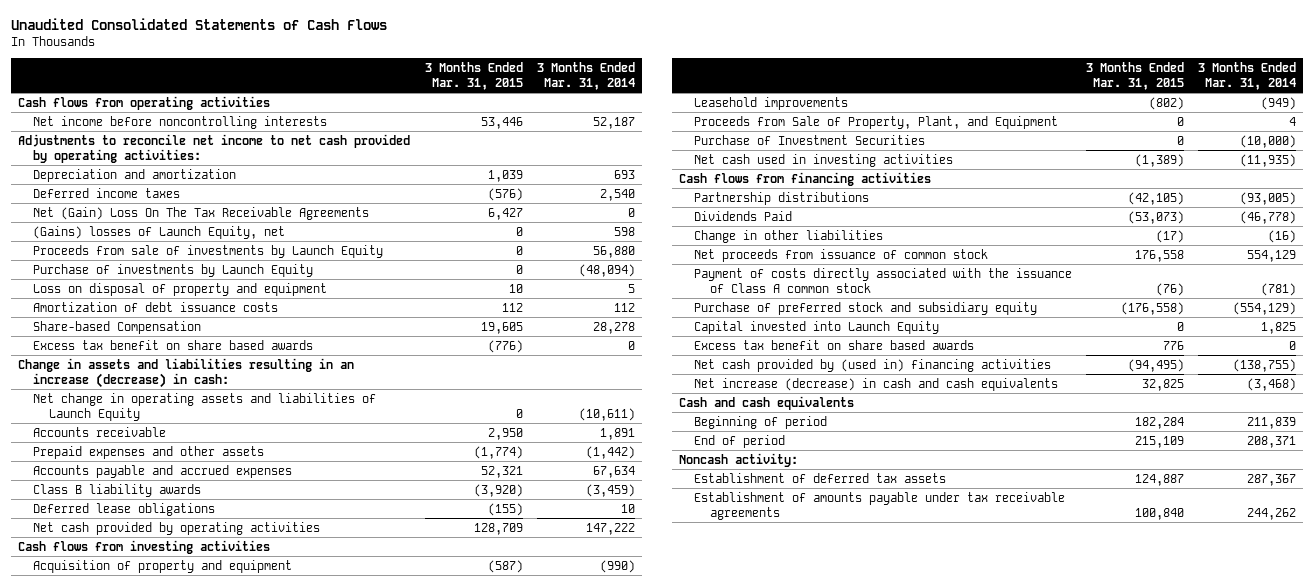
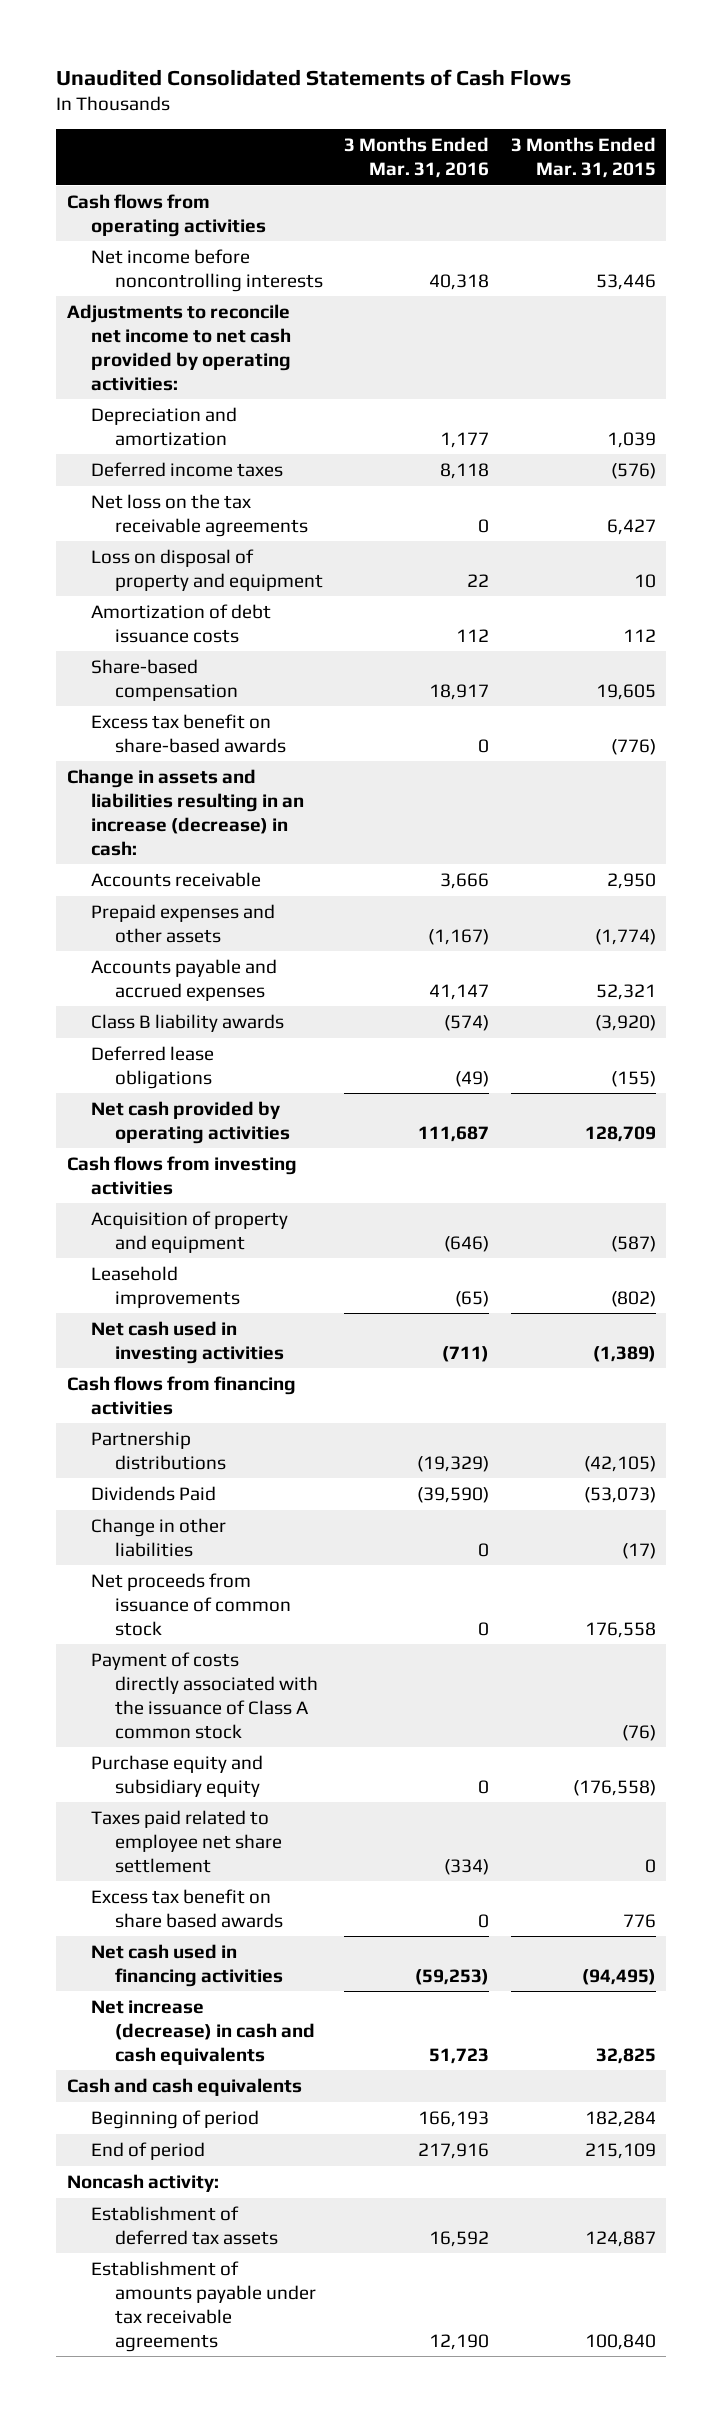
[536,62,635,91] 3 Months Ended Mar. 31, 2014 -> none
none -> [344,137,490,178] 3 Months Ended Mar. 31, 2016
[33,225,286,239] (Gains) losses of Launch Equity, net -> none
[33,244,384,258] Proceeds from sale of investments by Launch Equity -> none
[33,263,314,277] Purchase of investments by Launch Equity -> none
[33,206,370,220] Net (Gain) Loss On The Tax Receivable Agreements -> [90,493,308,537] Net loss on the tax receivable agreements
[33,320,202,334] Share-based Compensation -> [90,658,238,701] Share-based compensation
[33,339,314,350] Excess tax benefit on share based awards -> [90,713,286,753] Excess tax benefit on share-based awards
[33,392,377,421] Net change in operating assets and liabilities of Launch Equity -> none
[694,115,1059,129] Proceeds from Sale of Property, Plant, and Equipment -> none
[694,134,926,145] Purchase of Investment Securities -> none
[694,320,940,334] Capital invested into Launch Equity -> none
[694,301,1038,315] Purchase of preferred stock and subsidiary equity -> [90,1754,263,1797] Purchase equity and subsidiary equity
none -> [90,1809,282,1873] Taxes paid related to employee net share settlement
[694,358,1052,372] Net cash provided by (used in) financing activities -> [90,1943,283,1987] Net cash used in financing activities

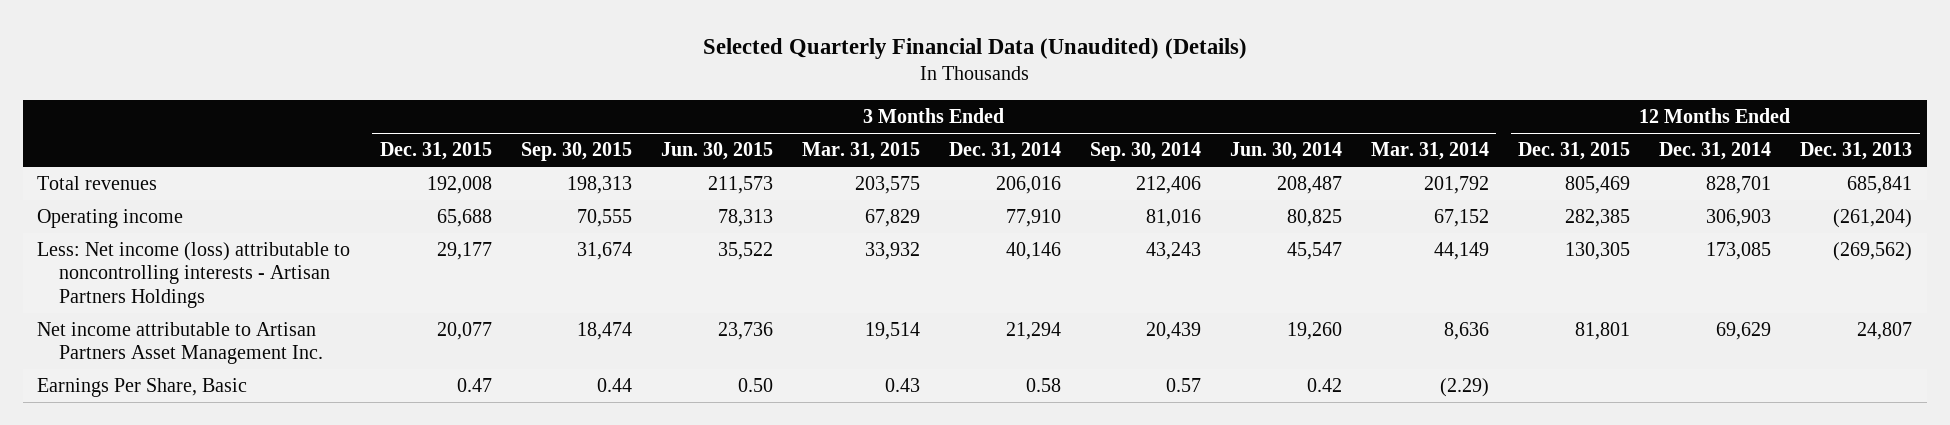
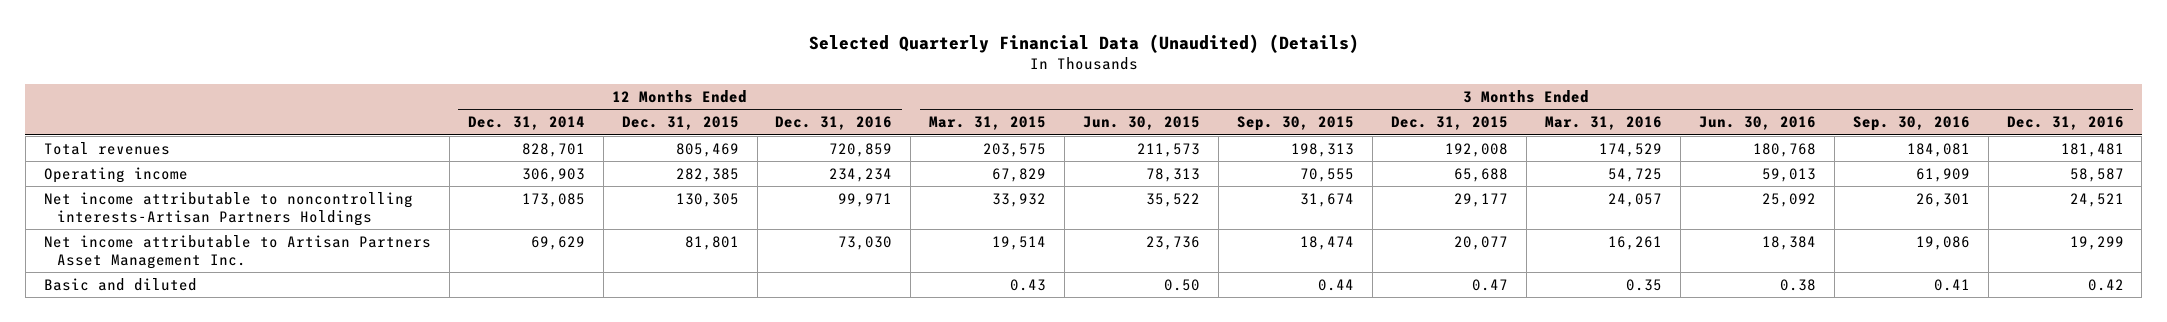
[948,142,1061,161] Dec. 31, 2014 -> none
[1090,142,1202,162] Sep. 30, 2014 -> none
[1230,142,1343,161] Jun. 30, 2014 -> none
[1371,142,1490,161] Mar. 31, 2014 -> none
[1800,142,1913,161] Dec. 31, 2013 -> none
none -> [775,116,893,131] Dec. 31, 2016
none -> [1544,116,1662,131] Mar. 31, 2016
none -> [1698,116,1816,131] Jun. 30, 2016
none -> [1852,116,1970,132] Sep. 30, 2016
none -> [2006,116,2124,131] Dec. 31, 2016
[37,241,351,308] Less: Net income (loss) attributable to noncontrolling interests - Artisan Partners Holdings -> [43,191,413,226] Net income attributable to noncontrolling interests-Artisan Partners Holdings
[37,377,248,397] Earnings Per Share, Basic -> [43,277,197,291] Basic and diluted

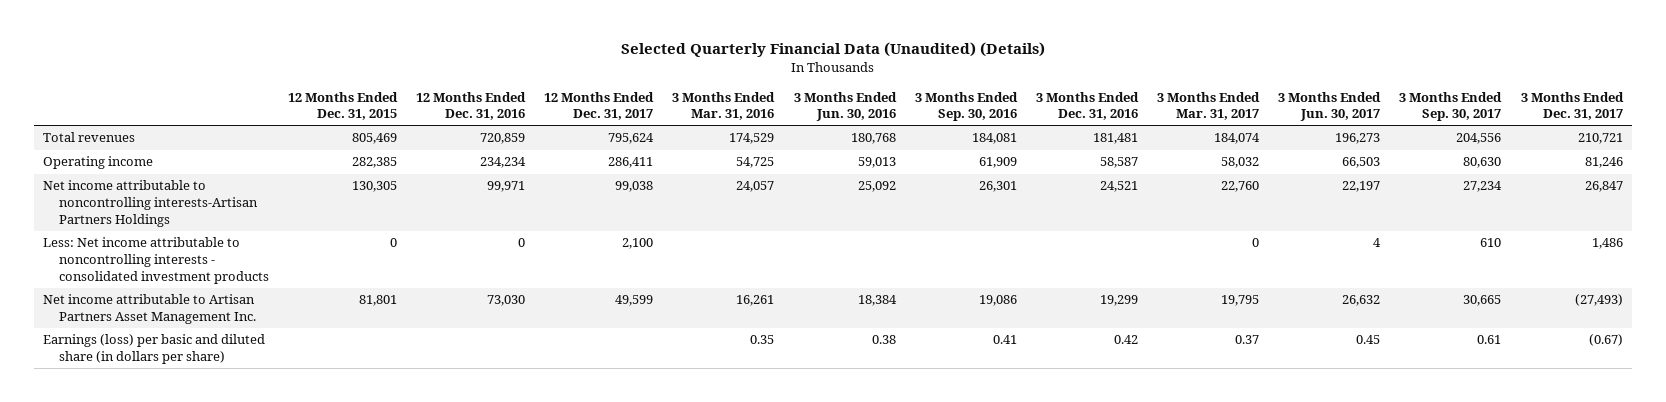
[467,116,585,131] Dec. 31, 2014 -> none
[929,116,1047,131] Mar. 31, 2015 -> none
[1083,116,1201,131] Jun. 30, 2015 -> none
[1237,116,1355,132] Sep. 30, 2015 -> none
[1390,116,1508,131] Dec. 31, 2015 -> none
none -> [544,91,655,121] 12 Months Ended Dec. 31, 2017
none -> [1157,91,1261,121] 3 Months Ended Mar. 31, 2017
none -> [1278,91,1382,122] 3 Months Ended Jun. 30, 2017
none -> [1399,91,1503,122] 3 Months Ended Sep. 30, 2017
none -> [1520,91,1624,121] 3 Months Ended Dec. 31, 2017
none -> [43,237,269,285] Less: Net income attributable to noncontrolling interests - consolidated investment products
[43,277,197,291] Basic and diluted -> [43,334,266,365] Earnings (loss) per basic and diluted share (in dollars per share)

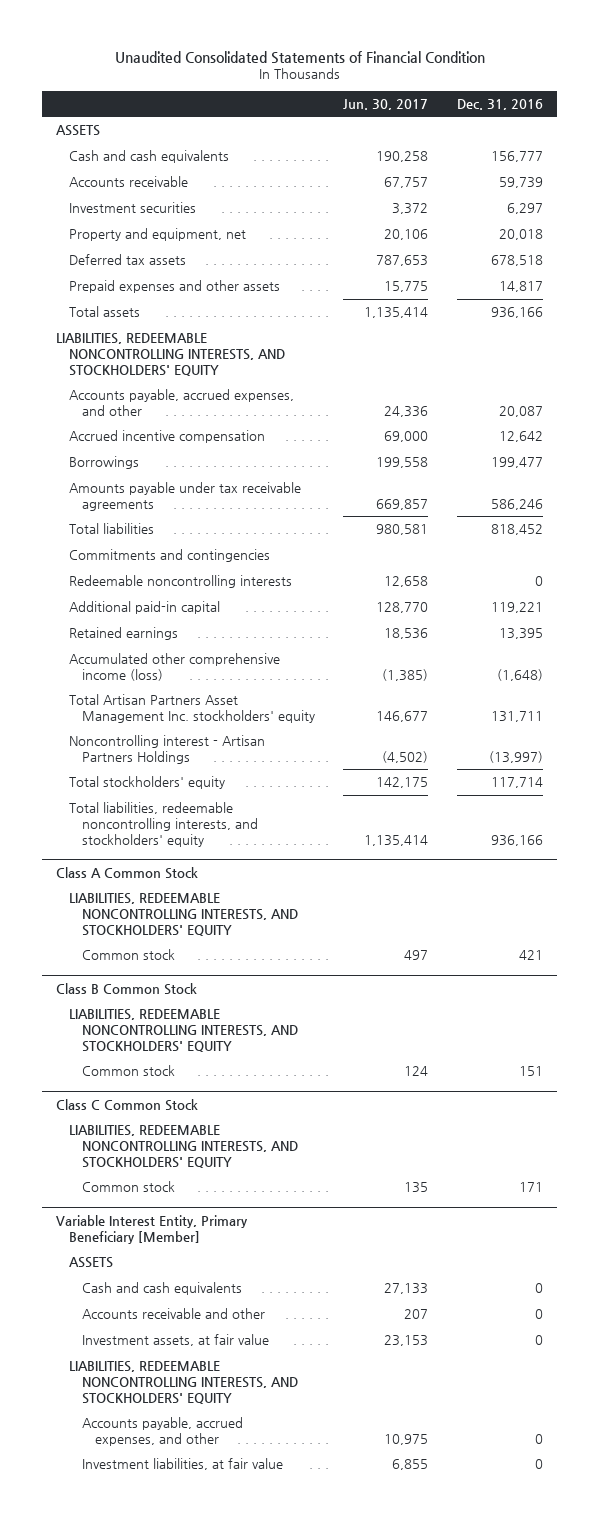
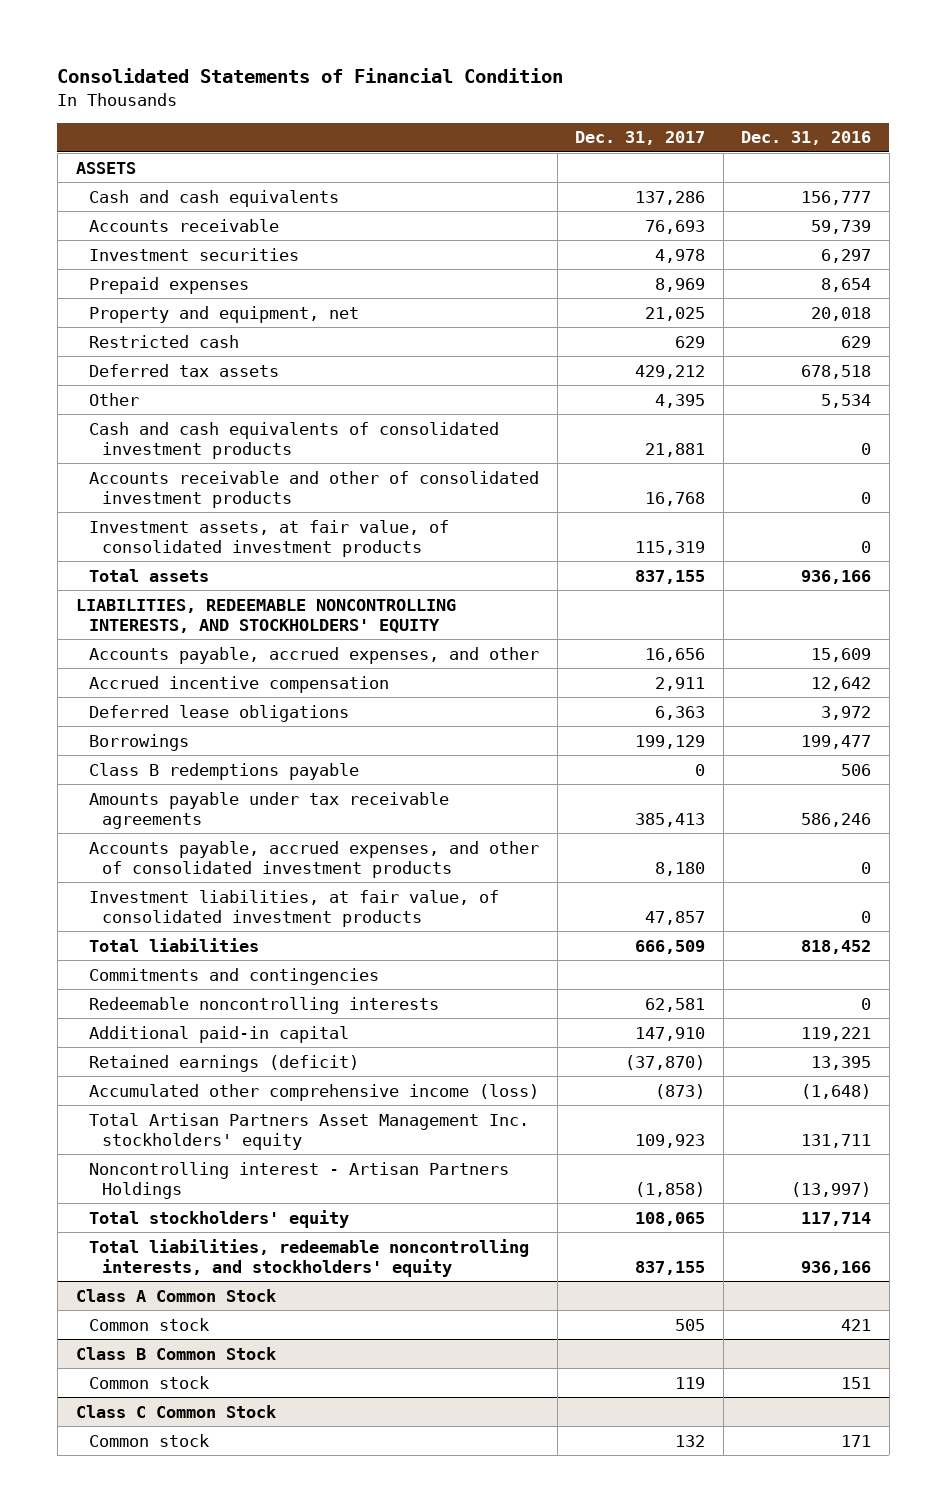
[114,50,485,64] Unaudited Consolidated Statements of Financial Condition -> [57,68,564,84] Consolidated Statements of Financial Condition
[343,98,429,110] Jun. 30, 2017 -> none
none -> [575,131,706,146] Dec. 31, 2017
none -> [88,276,249,294] Prepaid expenses
none -> [88,334,239,348] Restricted cash
[69,280,281,294] Prepaid expenses and other assets -> none
none -> [88,392,139,406] Other
none -> [88,421,499,459] Cash and cash equivalents of consolidated investment products
none -> [88,470,539,508] Accounts receivable and other of consolidated investment products
none -> [88,519,449,557] Investment assets, at fair value, of consolidated investment products
[498,406,543,418] 20,087 -> [811,647,872,662] 15,609
none -> [88,704,349,722] Deferred lease obligations
none -> [88,762,359,780] Class B redemptions payable
none -> [88,840,539,878] Accounts payable, accrued expenses, and other of consolidated investment products
none -> [88,889,499,927] Investment liabilities, at fair value, of consolidated investment products
[69,627,179,641] Retained earnings -> [88,1054,359,1072] Retained earnings (deficit)
[69,893,299,936] LIABILITIES, REDEEMABLE NONCONTROLLING INTERESTS, AND STOCKHOLDERS' EQUITY -> none
[69,1009,299,1052] LIABILITIES, REDEEMABLE NONCONTROLLING INTERESTS, AND STOCKHOLDERS' EQUITY -> none
[69,1125,299,1168] LIABILITIES, REDEEMABLE NONCONTROLLING INTERESTS, AND STOCKHOLDERS' EQUITY -> none
[56,1215,249,1244] Variable Interest Entity, Primary Beneficiary [Member] -> none
[69,1257,114,1269] ASSETS -> none
[82,1282,243,1296] Cash and cash equivalents -> none
[82,1308,266,1320] Accounts receivable and other -> none
[82,1334,270,1347] Investment assets, at fair value -> none
[69,1361,299,1404] LIABILITIES, REDEEMABLE NONCONTROLLING INTERESTS, AND STOCKHOLDERS' EQUITY -> none
[82,1417,244,1447] Accounts payable, accrued expenses, and other -> none
[82,1458,284,1471] Investment liabilities, at fair value -> none

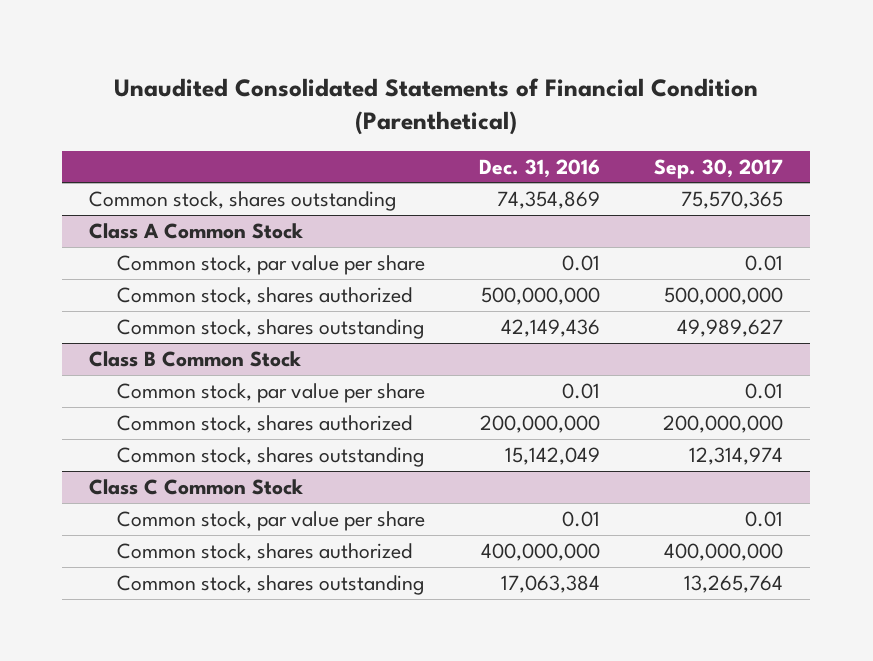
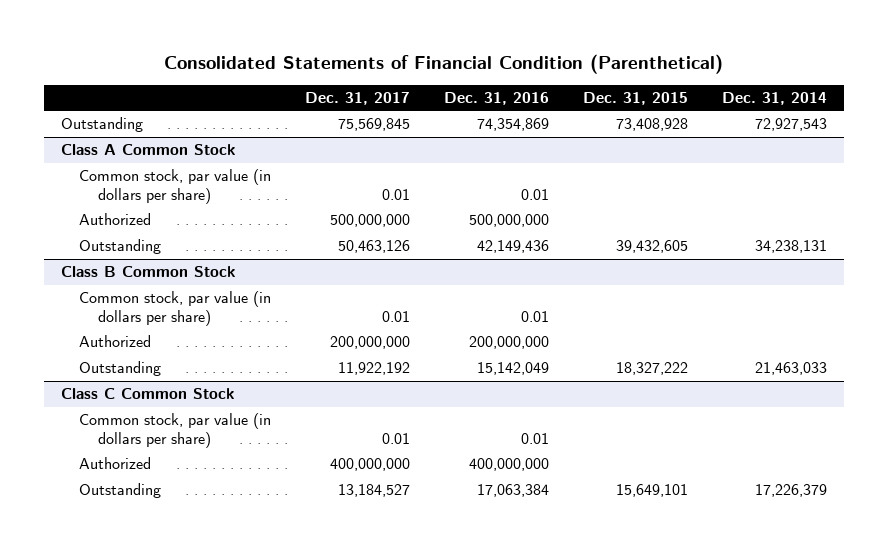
[114,77,759,136] Unaudited Consolidated Statements of Financial Condition (Parenthetical) -> [164,53,724,74] Consolidated Statements of Financial Condition (Parenthetical)
[654,158,784,179] Sep. 30, 2017 -> none
none -> [305,91,411,105] Dec. 31, 2017
none -> [583,91,689,105] Dec. 31, 2015
none -> [722,91,828,105] Dec. 31, 2014
[89,190,397,211] Common stock, shares outstanding -> [60,117,143,133] Outstanding
[116,254,425,275] Common stock, par value per share -> [79,169,272,205] Common stock, par value (in dollars per share)
[116,286,412,305] Common stock, shares authorized -> [79,213,152,226] Authorized
[116,318,424,339] Common stock, shares outstanding -> [79,239,162,255] Outstanding
[116,382,425,403] Common stock, par value per share -> [79,291,272,327] Common stock, par value (in dollars per share)
[116,414,412,433] Common stock, shares authorized -> [79,335,152,348] Authorized
[116,446,424,467] Common stock, shares outstanding -> [79,361,162,377] Outstanding
[116,510,425,531] Common stock, par value per share -> [79,413,272,449] Common stock, par value (in dollars per share)
[116,542,412,561] Common stock, shares authorized -> [79,457,152,470] Authorized
[116,574,424,595] Common stock, shares outstanding -> [79,483,162,499] Outstanding

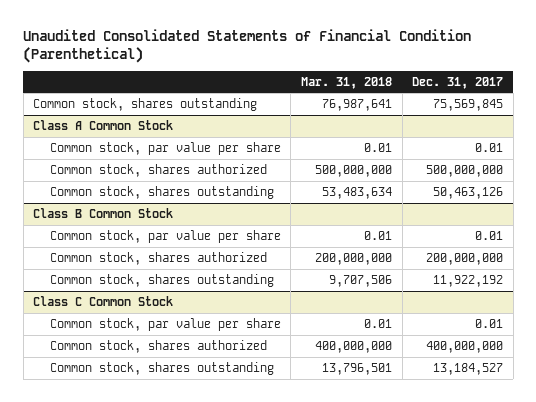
[164,53,724,74] Consolidated Statements of Financial Condition (Parenthetical) -> [23,29,472,64] Unaudited Consolidated Statements of Financial Condition (Parenthetical)
[444,91,550,105] Dec. 31, 2016 -> none
[583,91,689,105] Dec. 31, 2015 -> none
[722,91,828,105] Dec. 31, 2014 -> none
none -> [300,76,392,89] Mar. 31, 2018
[60,117,143,133] Outstanding -> [33,97,258,111] Common stock, shares outstanding
[79,169,272,205] Common stock, par value (in dollars per share) -> [49,141,281,155] Common stock, par value per share
[79,213,152,226] Authorized -> [49,163,267,177] Common stock, shares authorized
[79,239,162,255] Outstanding -> [49,185,274,199] Common stock, shares outstanding
[79,291,272,327] Common stock, par value (in dollars per share) -> [49,229,281,243] Common stock, par value per share
[79,335,152,348] Authorized -> [49,251,267,265] Common stock, shares authorized
[79,361,162,377] Outstanding -> [49,273,274,287] Common stock, shares outstanding
[79,413,272,449] Common stock, par value (in dollars per share) -> [49,317,281,331] Common stock, par value per share
[79,457,152,470] Authorized -> [49,339,267,353] Common stock, shares authorized
[79,483,162,499] Outstanding -> [49,361,274,375] Common stock, shares outstanding

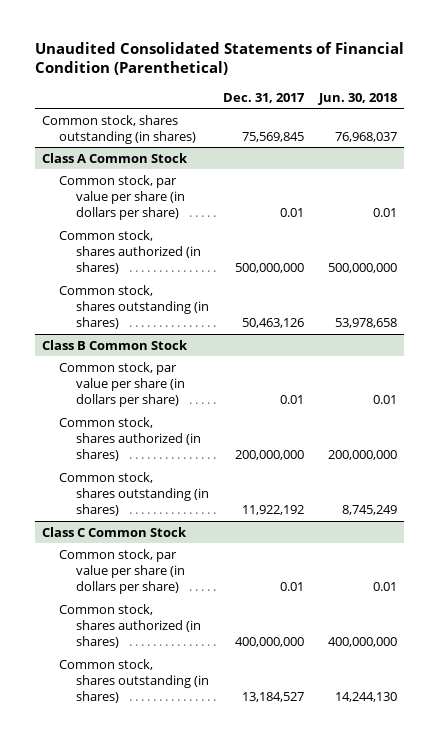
[300,76,392,89] Mar. 31, 2018 -> none
none -> [317,92,397,105] Jun. 30, 2018
[33,97,258,111] Common stock, shares outstanding -> [41,114,196,144] Common stock, shares outstanding (in shares)
[49,141,281,155] Common stock, par value per share -> [58,174,185,220] Common stock, par value per share (in dollars per share)
[49,163,267,177] Common stock, shares authorized -> [58,229,201,274] Common stock, shares authorized (in shares)
[49,185,274,199] Common stock, shares outstanding -> [58,284,209,329] Common stock, shares outstanding (in shares)
[49,229,281,243] Common stock, par value per share -> [58,361,185,407] Common stock, par value per share (in dollars per share)
[49,251,267,265] Common stock, shares authorized -> [58,416,201,461] Common stock, shares authorized (in shares)
[49,273,274,287] Common stock, shares outstanding -> [58,471,209,516] Common stock, shares outstanding (in shares)
[49,317,281,331] Common stock, par value per share -> [58,548,185,594] Common stock, par value per share (in dollars per share)
[49,339,267,353] Common stock, shares authorized -> [58,603,201,648] Common stock, shares authorized (in shares)
[49,361,274,375] Common stock, shares outstanding -> [58,658,209,703] Common stock, shares outstanding (in shares)

